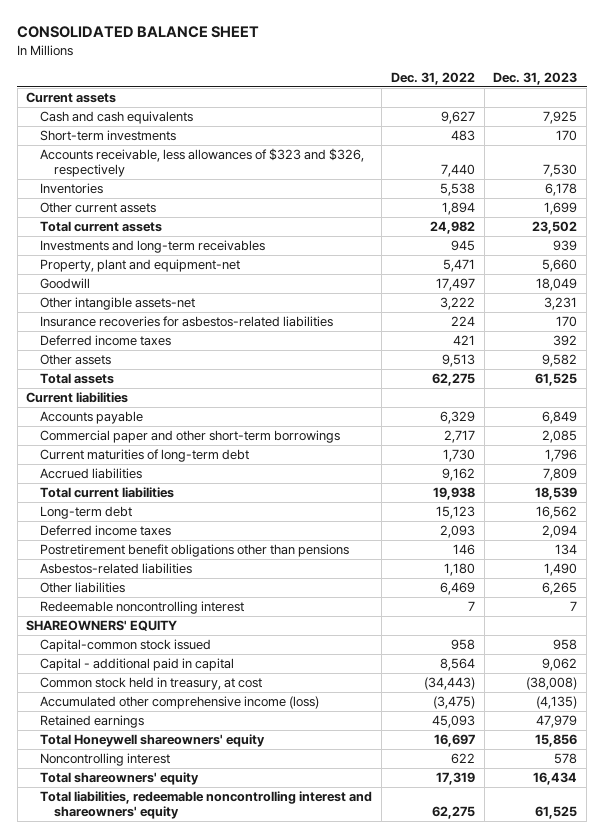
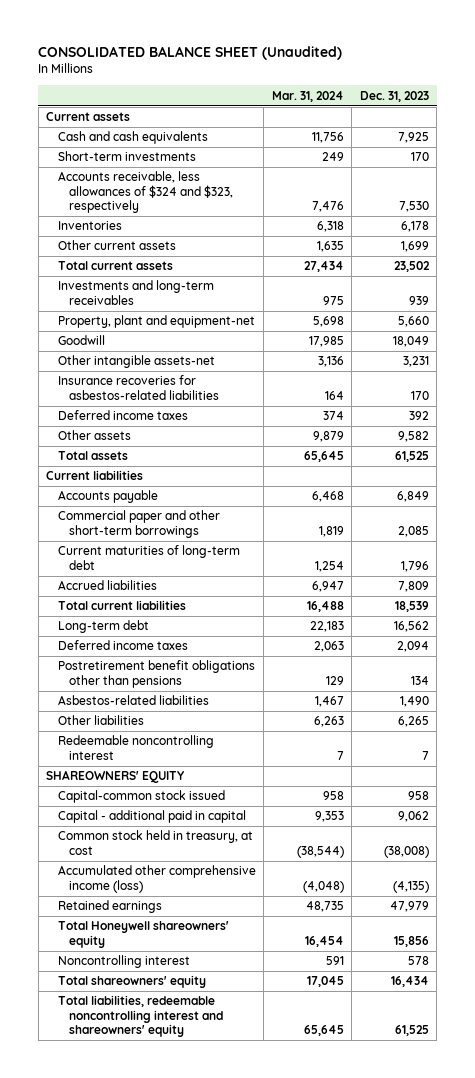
[17,26,260,39] CONSOLIDATED BALANCE SHEET -> [38,46,343,61] CONSOLIDATED BALANCE SHEET (Unaudited)
[390,71,475,85] Dec. 31, 2022 -> none
none -> [271,90,344,102] Mar. 31, 2024
[40,147,365,178] Accounts receivable, less allowances of $323 and $326, respectively -> [57,171,234,214] Accounts receivable, less allowances of $324 and $323, respectively

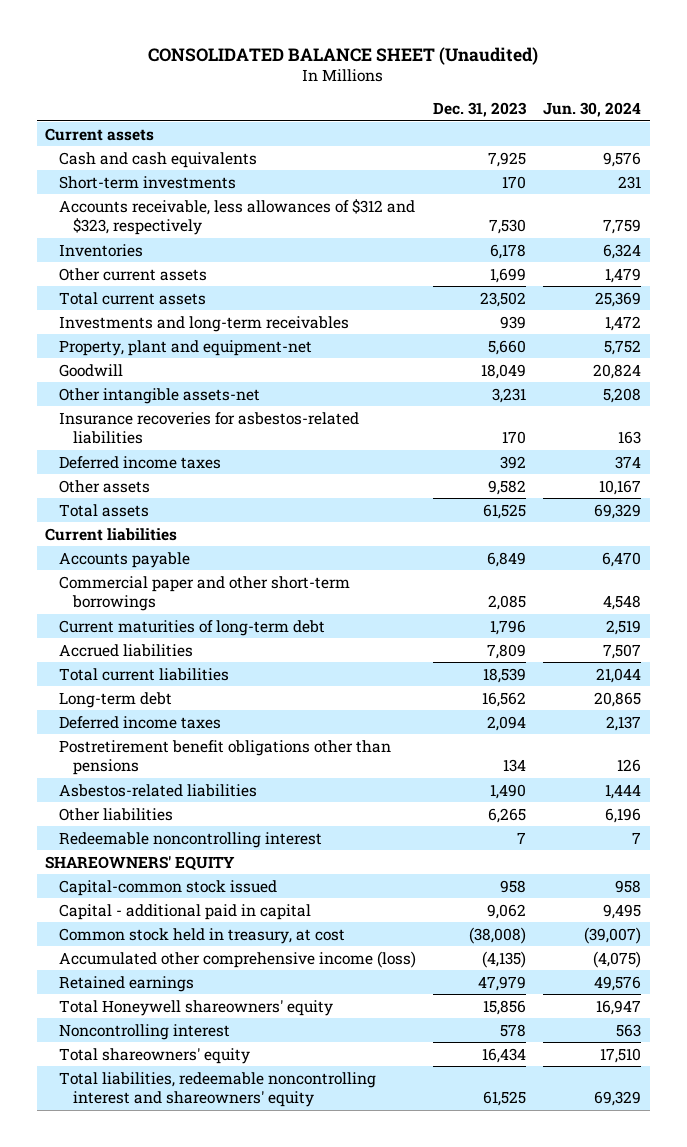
[271,90,344,102] Mar. 31, 2024 -> none
none -> [543,102,642,118] Jun. 30, 2024
[57,171,234,214] Accounts receivable, less allowances of $324 and $323, respectively -> [59,198,416,235] Accounts receivable, less allowances of $312 and $323, respectively

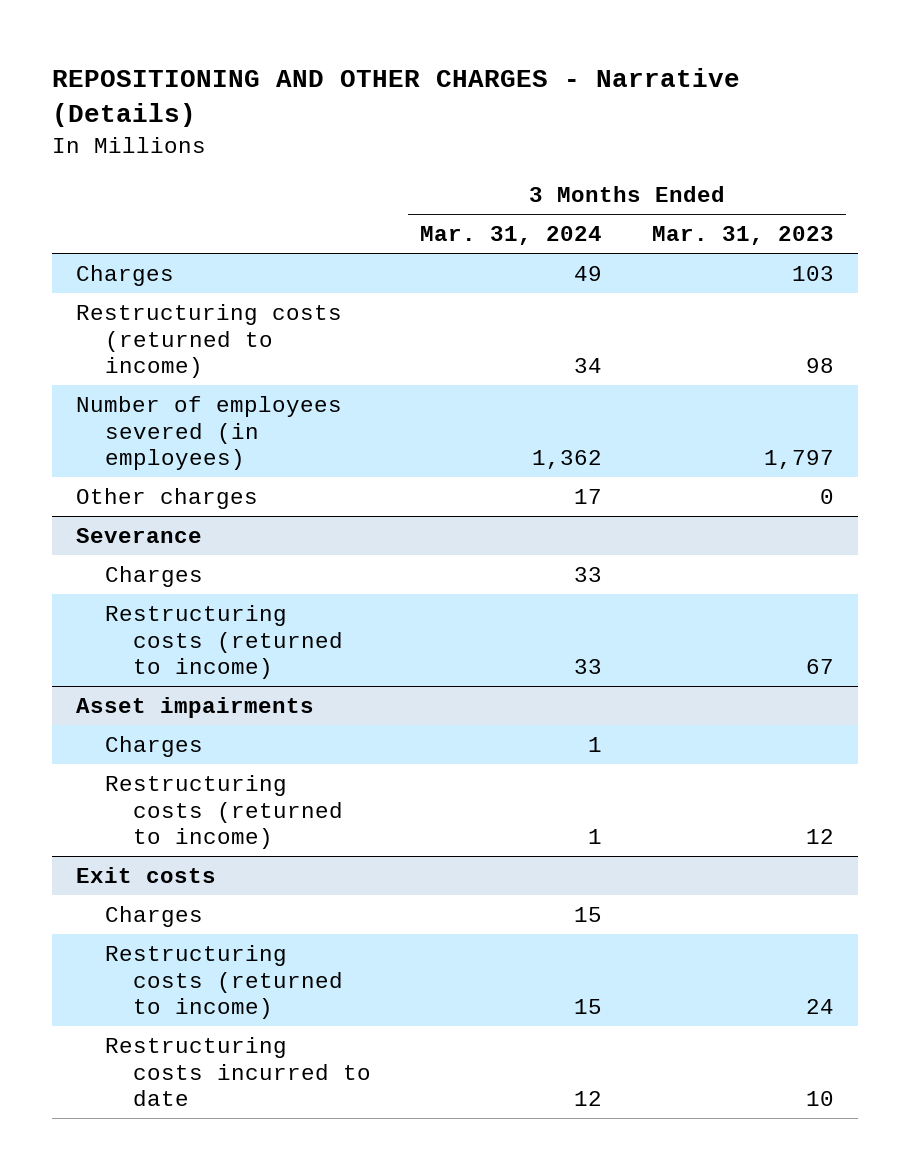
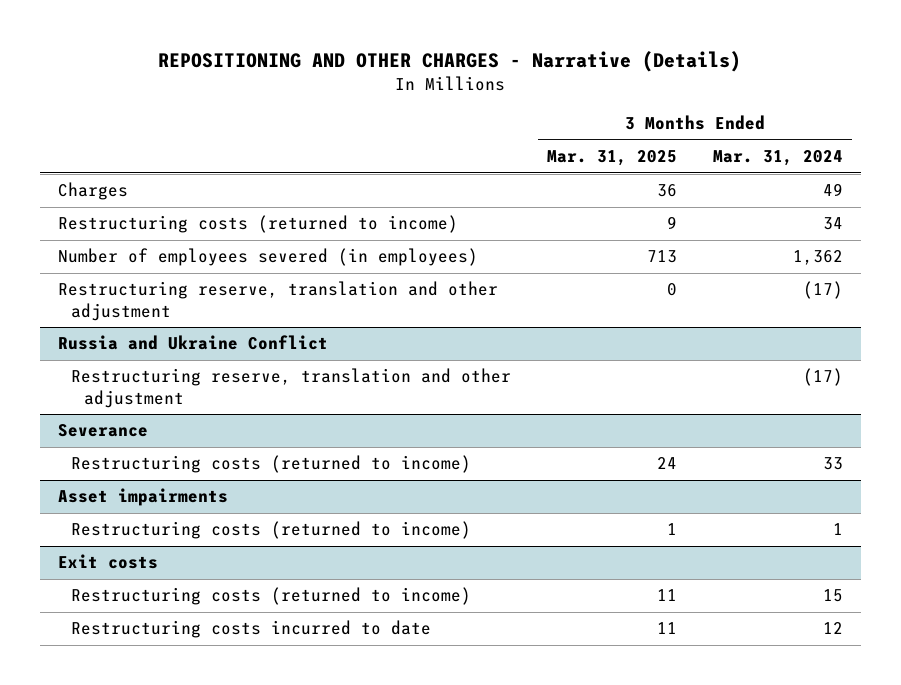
[651,226,834,246] Mar. 31, 2023 -> none
none -> [546,150,677,167] Mar. 31, 2025
[76,487,259,509] Other charges -> none
none -> [58,281,499,321] Restructuring reserve, translation and other adjustment
none -> [58,335,329,351] Russia and Ukraine Conflict
none -> [70,368,511,408] Restructuring reserve, translation and other adjustment
[104,565,203,587] Charges -> none
[104,735,203,757] Charges -> none
[104,905,203,927] Charges -> none

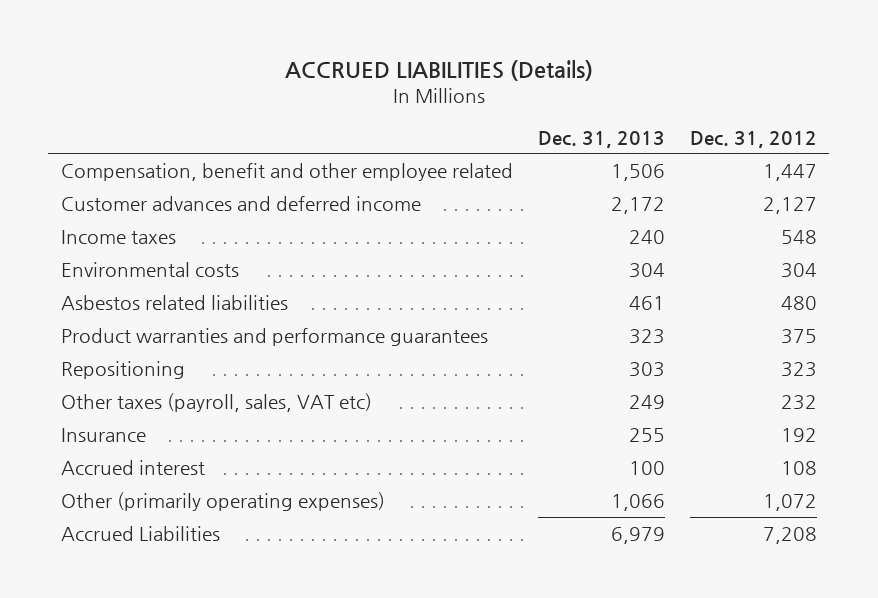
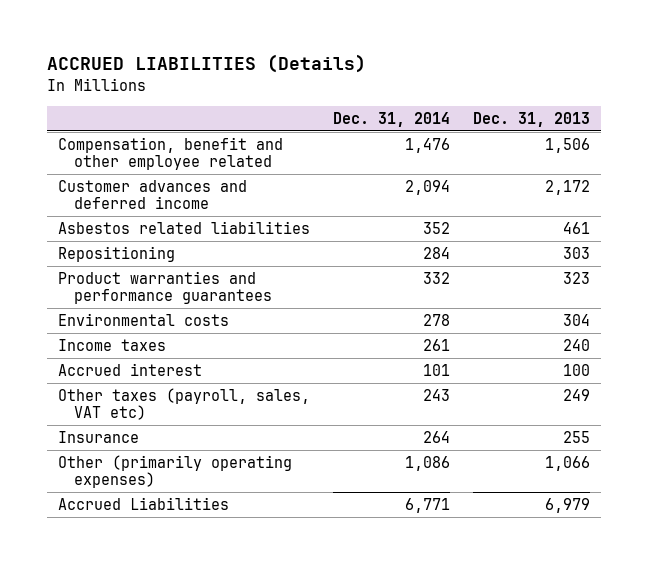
[689,130,817,148] Dec. 31, 2012 -> none
none -> [333,111,451,127] Dec. 31, 2014
[60,327,488,346] Product warranties and performance guarantees -> [58,270,273,305] Product warranties and performance guarantees
[60,261,239,277] Environmental costs -> [58,312,230,326] Environmental costs
[60,229,176,244] Income taxes -> [58,338,167,351] Income taxes
[60,459,205,475] Accrued interest -> [58,362,203,376] Accrued interest

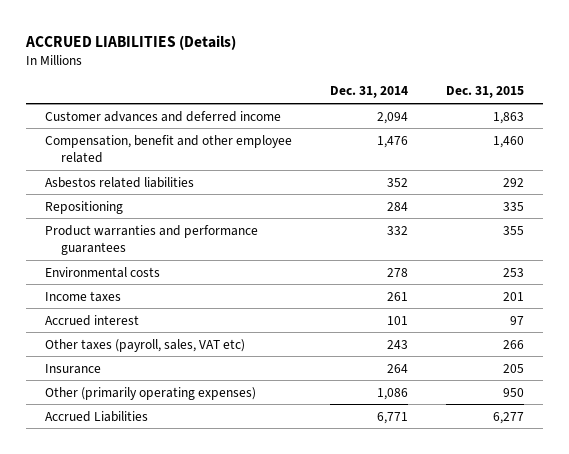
[473,111,591,127] Dec. 31, 2013 -> none
none -> [445,86,524,99] Dec. 31, 2015
[58,136,284,171] Compensation, benefit and other employee related -> [44,134,292,164] Compensation, benefit and other employee related

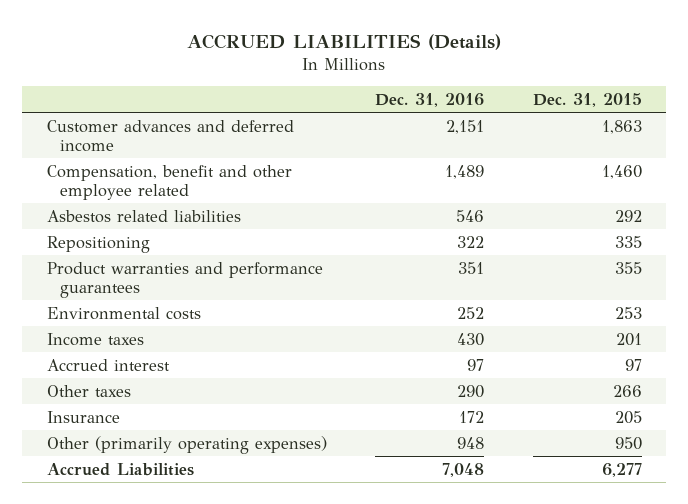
[329,86,408,99] Dec. 31, 2014 -> none
none -> [375,93,485,108] Dec. 31, 2016
[44,338,245,352] Other taxes (payroll, sales, VAT etc) -> [46,384,131,397] Other taxes

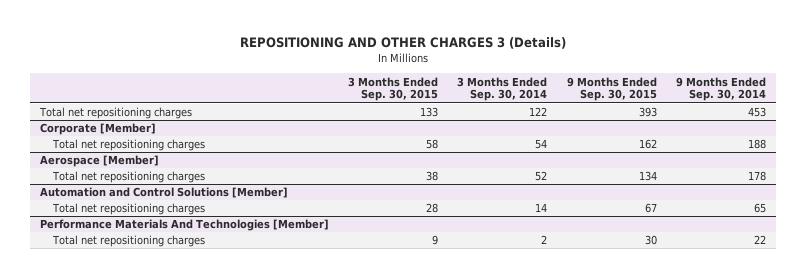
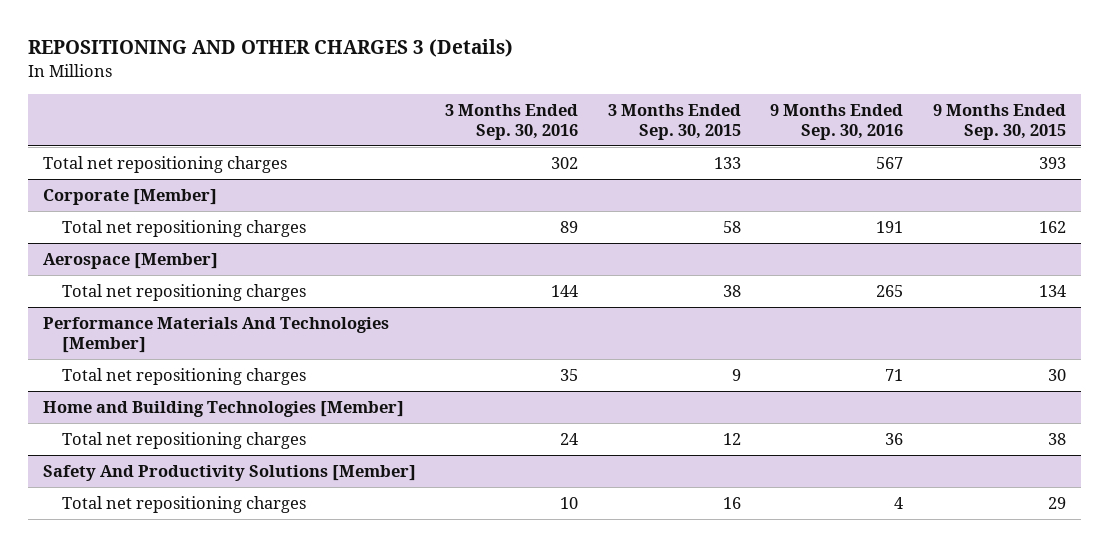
[457,76,548,102] 3 Months Ended Sep. 30, 2014 -> none
[675,76,766,102] 9 Months Ended Sep. 30, 2014 -> none
none -> [445,103,579,140] 3 Months Ended Sep. 30, 2016
none -> [770,103,904,140] 9 Months Ended Sep. 30, 2016
[39,187,288,199] Automation and Control Solutions [Member] -> none
[52,203,206,216] Total net repositioning charges -> none
none -> [43,401,405,418] Home and Building Technologies [Member]
none -> [61,432,306,450] Total net repositioning charges
none -> [43,465,417,482] Safety And Productivity Solutions [Member]
none -> [61,496,306,514] Total net repositioning charges

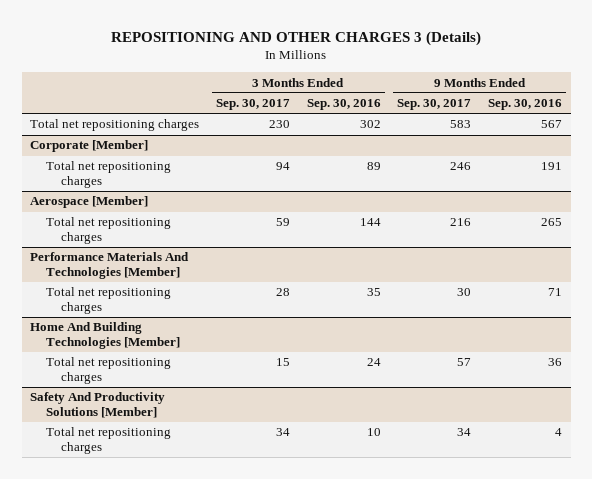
[607,103,741,140] 3 Months Ended Sep. 30, 2015 -> none
[932,103,1066,140] 9 Months Ended Sep. 30, 2015 -> none
none -> [215,99,290,111] Sep. 30, 2017
none -> [397,99,472,111] Sep. 30, 2017
[43,401,405,418] Home and Building Technologies [Member] -> [30,322,180,350] Home And Building Technologies [Member]

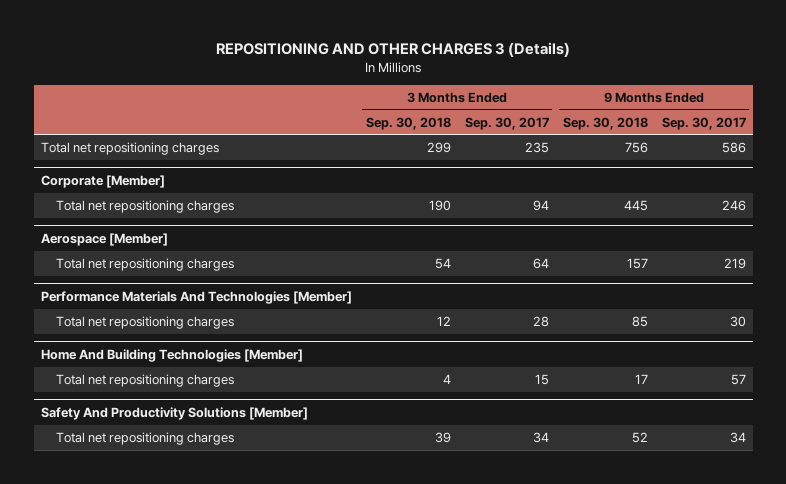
[306,99,381,111] Sep. 30, 2016 -> none
[488,99,563,111] Sep. 30, 2016 -> none
none -> [365,116,451,130] Sep. 30, 2018
none -> [562,116,648,130] Sep. 30, 2018
[268,120,290,129] 230 -> [524,142,549,154] 235
[450,120,472,129] 583 -> [721,142,746,154] 586
[275,218,290,227] 59 -> [532,258,549,270] 64
[450,218,472,227] 216 -> [723,258,746,270] 219

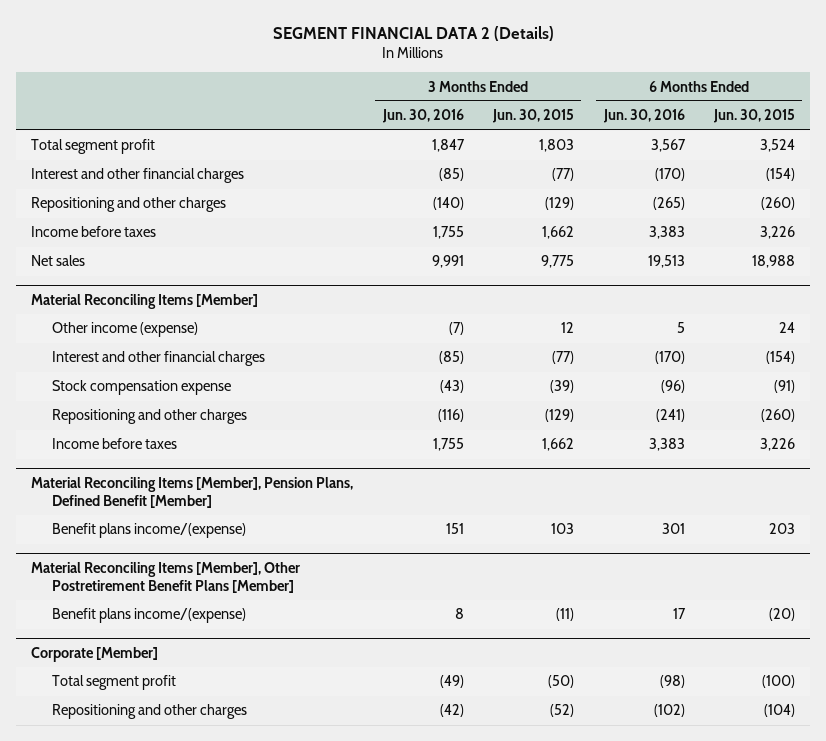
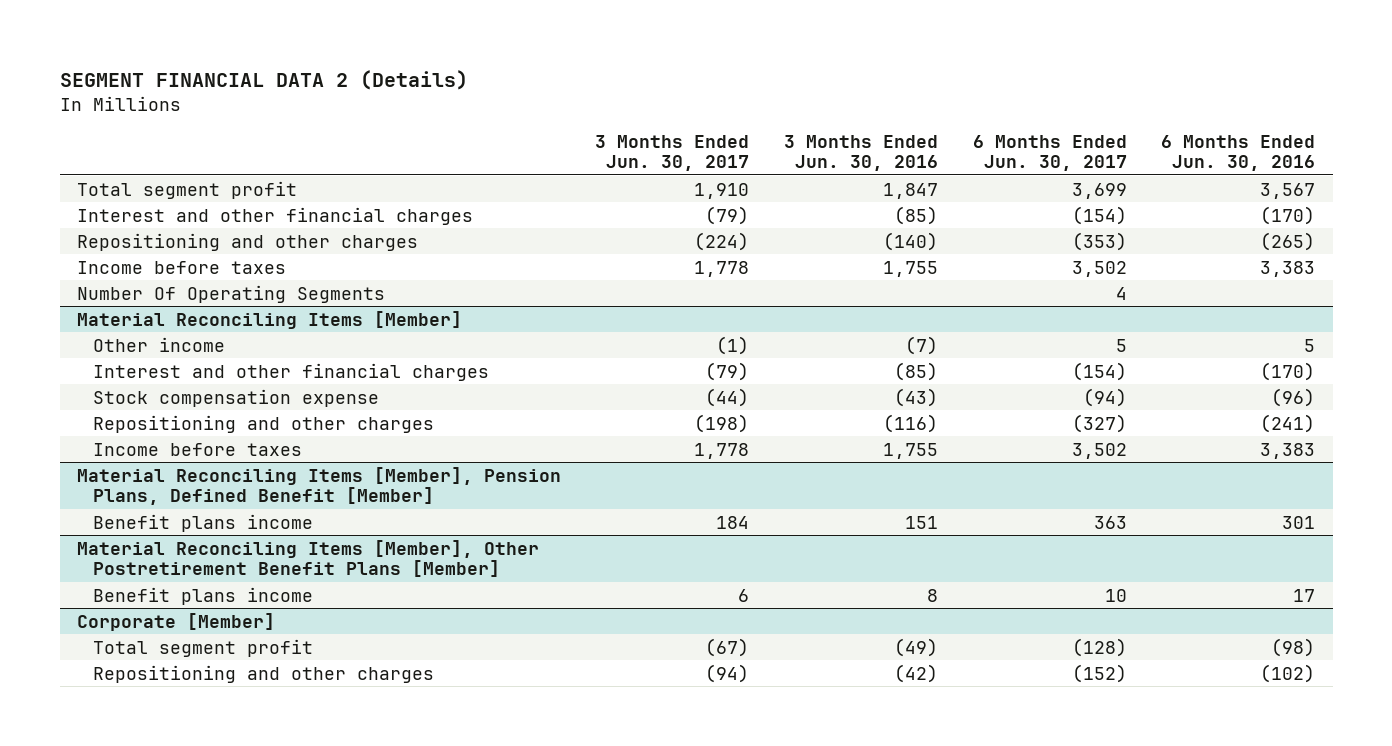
[492,109,575,124] Jun. 30, 2015 -> none
[712,109,795,124] Jun. 30, 2015 -> none
none -> [595,134,750,172] 3 Months Ended Jun. 30, 2017
none -> [972,134,1127,172] 6 Months Ended Jun. 30, 2017
[31,255,86,267] Net sales -> none
none -> [76,284,385,303] Number Of Operating Segments
[52,322,199,338] Other income (expense) -> [93,336,226,352] Other income
[52,523,247,539] Benefit plans income/(expense) -> [93,513,314,532] Benefit plans income
[52,608,247,624] Benefit plans income/(expense) -> [93,586,314,605] Benefit plans income

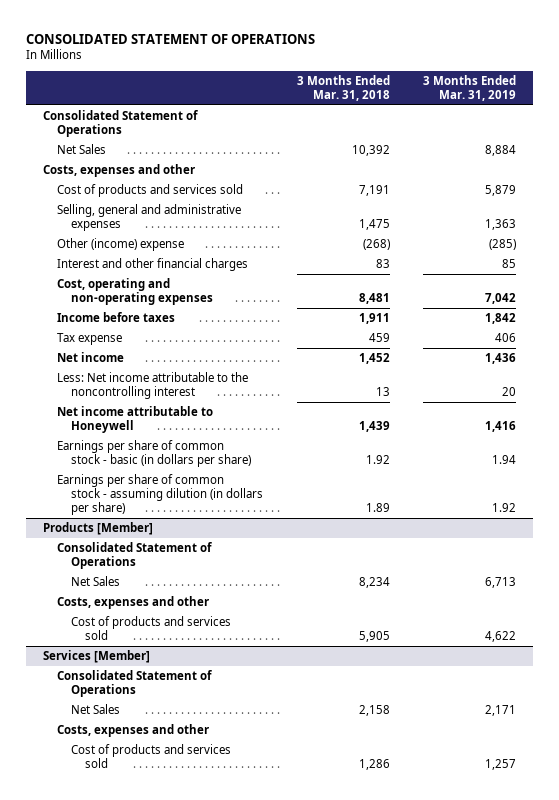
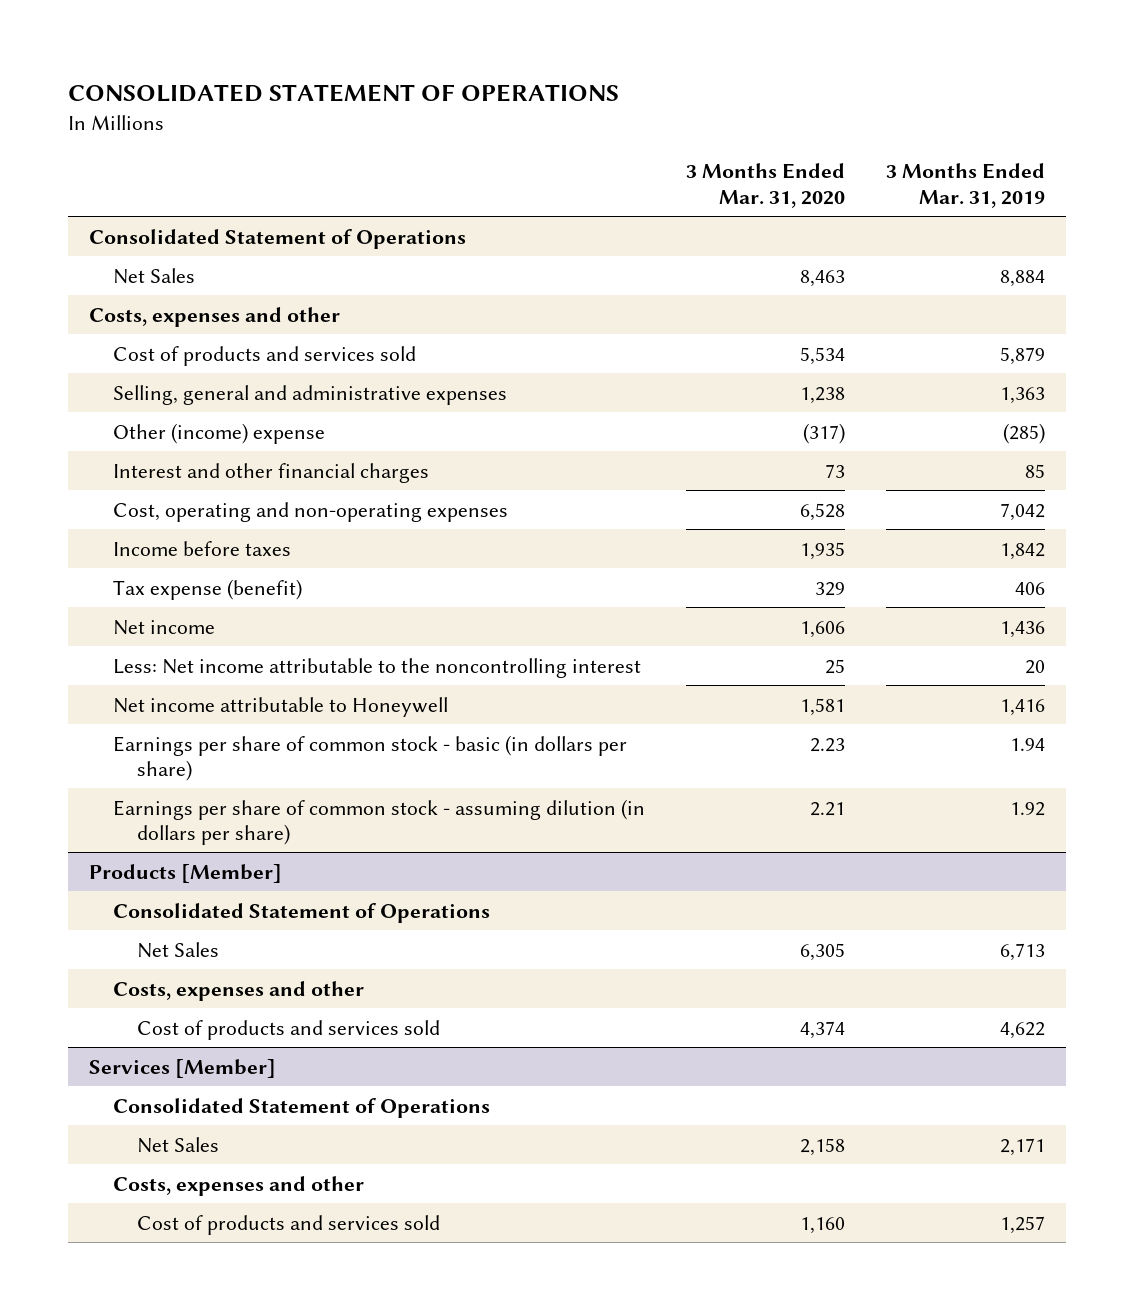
[296,74,390,101] 3 Months Ended Mar. 31, 2018 -> none
none -> [686,163,846,208] 3 Months Ended Mar. 31, 2020
[56,333,122,346] Tax expense -> [112,578,302,600] Tax expense (benefit)

